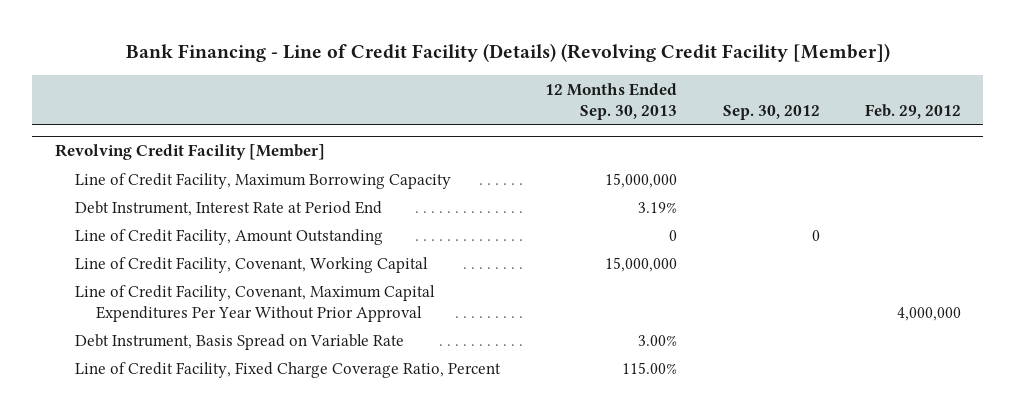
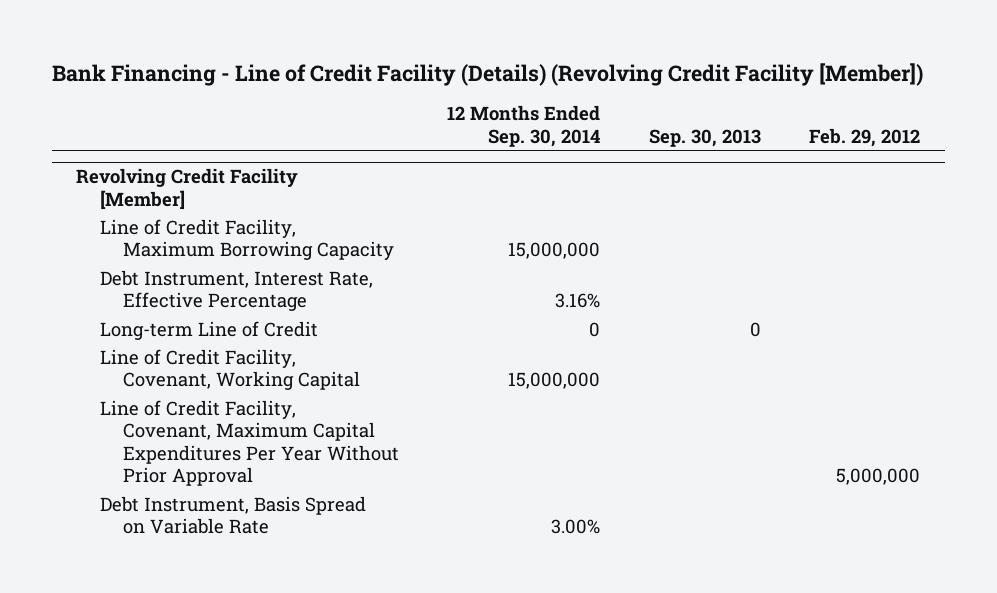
[545,82,678,120] 12 Months Ended Sep. 30, 2013 -> none
[722,104,820,120] Sep. 30, 2012 -> none
none -> [447,105,601,147] 12 Months Ended Sep. 30, 2014
none -> [648,128,761,147] Sep. 30, 2013
[75,200,383,216] Debt Instrument, Interest Rate at Period End -> none
[75,228,384,245] Line of Credit Facility, Amount Outstanding -> none
none -> [99,269,373,312] Debt Instrument, Interest Rate, Effective Percentage
none -> [99,320,318,340] Long-term Line of Credit
[896,306,961,321] 4,000,000 -> [836,468,921,486] 5,000,000
[75,361,502,378] Line of Credit Facility, Fixed Charge Coverage Ratio, Percent -> none

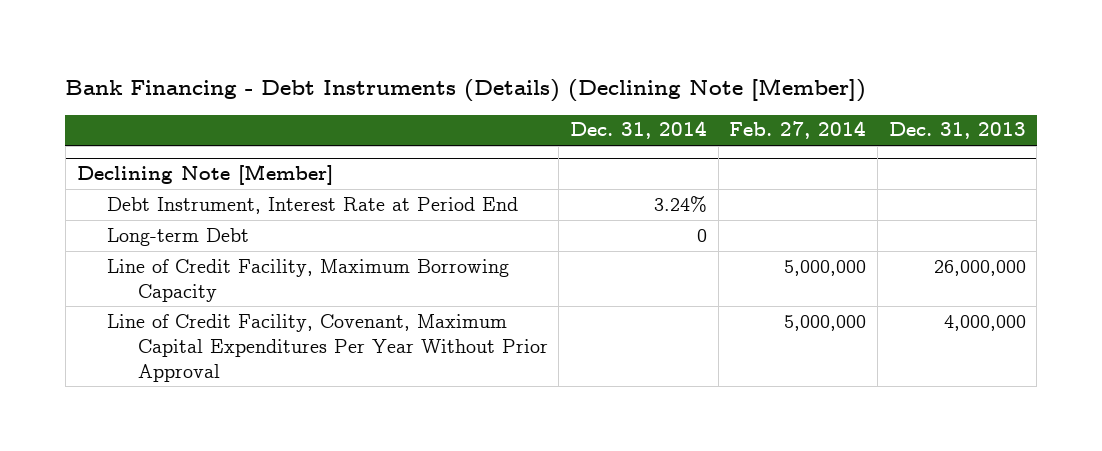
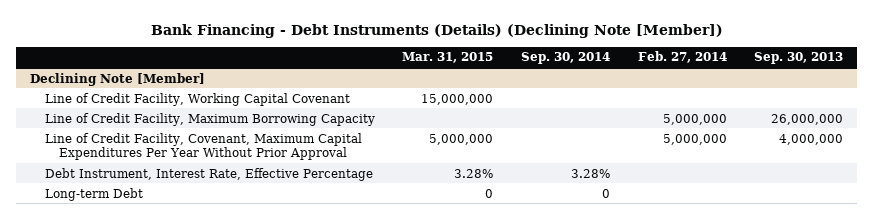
[569,121,707,140] Dec. 31, 2014 -> none
[888,122,1026,140] Dec. 31, 2013 -> none
none -> [402,52,494,64] Mar. 31, 2015
none -> [520,52,610,65] Sep. 30, 2014
none -> [754,52,844,65] Sep. 30, 2013
[107,196,519,214] Debt Instrument, Interest Rate at Period End -> none
none -> [44,92,350,106] Line of Credit Facility, Working Capital Covenant
none -> [44,167,373,181] Debt Instrument, Interest Rate, Effective Percentage
[107,227,250,246] Long-term Debt -> [44,187,143,201] Long-term Debt

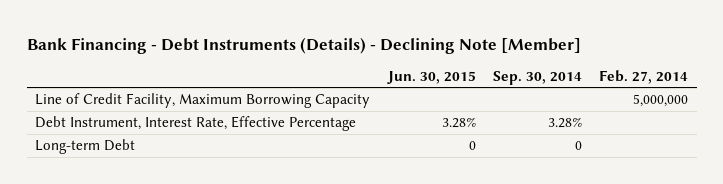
[150,24,723,39] Bank Financing - Debt Instruments (Details) (Declining Note [Member]) -> [26,36,581,54] Bank Financing - Debt Instruments (Details) - Declining Note [Member]
[402,52,494,64] Mar. 31, 2015 -> none
[754,52,844,65] Sep. 30, 2013 -> none
none -> [386,70,476,84] Jun. 30, 2015
[30,72,206,86] Declining Note [Member] -> none
[44,92,350,106] Line of Credit Facility, Working Capital Covenant -> none
[44,132,362,161] Line of Credit Facility, Covenant, Maximum Capital Expenditures Per Year Without Prior Approval -> none

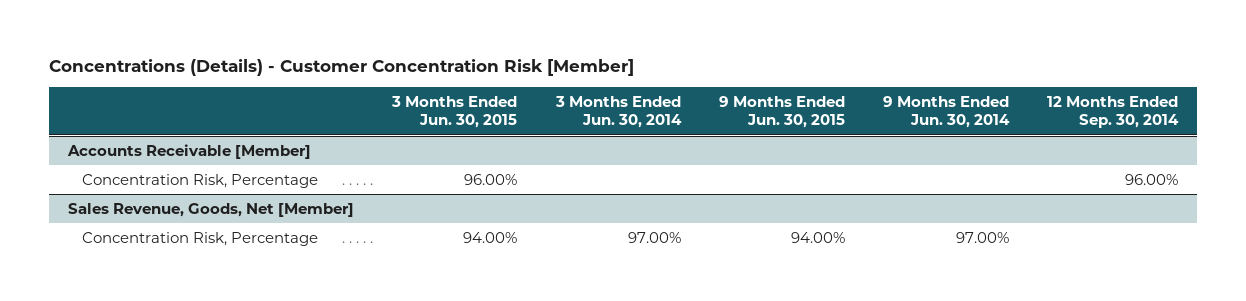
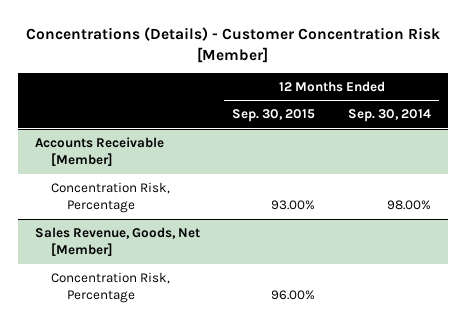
[391,95,518,129] 3 Months Ended Jun. 30, 2015 -> none
[554,95,682,129] 3 Months Ended Jun. 30, 2014 -> none
[718,95,845,129] 9 Months Ended Jun. 30, 2015 -> none
[882,95,1010,129] 9 Months Ended Jun. 30, 2014 -> none
none -> [232,109,316,123] Sep. 30, 2015
[1125,173,1179,185] 96.00% -> [387,200,432,211] 98.00%

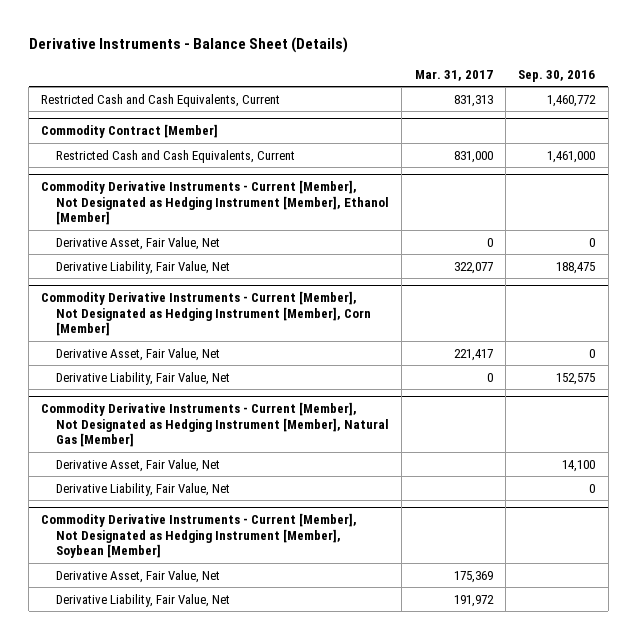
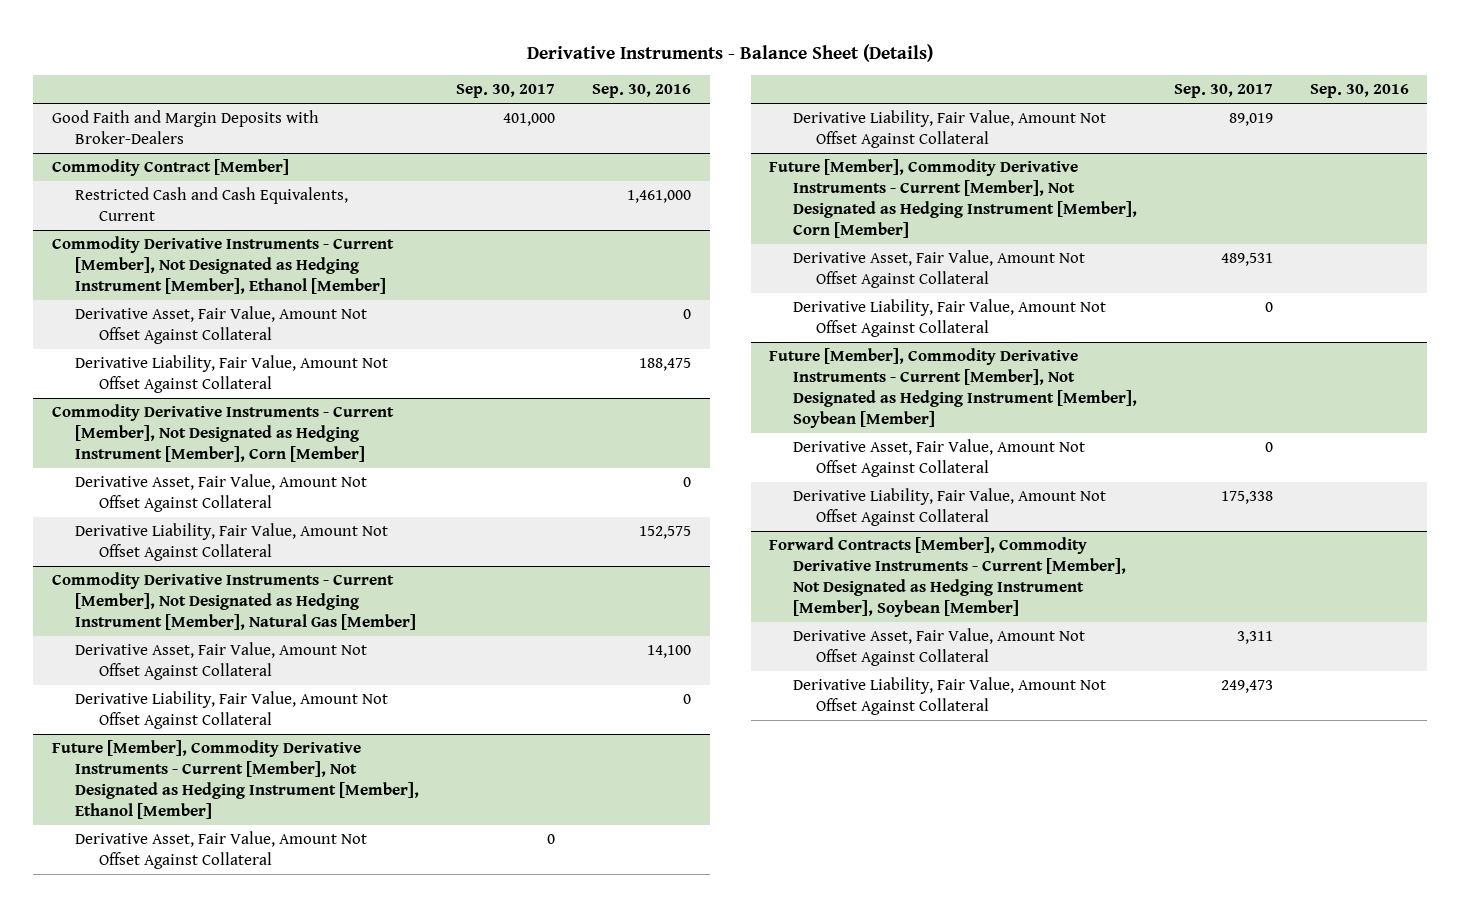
[414,70,493,82] Mar. 31, 2017 -> none
none -> [456,84,556,99] Sep. 30, 2017
[41,93,281,107] Restricted Cash and Cash Equivalents, Current -> none
none -> [51,110,319,145] Good Faith and Margin Deposits with Broker-Dealers
[56,236,221,250] Derivative Asset, Fair Value, Net -> [75,306,368,345] Derivative Asset, Fair Value, Amount Not Offset Against Collateral
[56,260,231,274] Derivative Liability, Fair Value, Net -> [75,355,389,394] Derivative Liability, Fair Value, Amount Not Offset Against Collateral
[56,347,221,361] Derivative Asset, Fair Value, Net -> [75,474,368,513] Derivative Asset, Fair Value, Amount Not Offset Against Collateral
[56,371,231,385] Derivative Liability, Fair Value, Net -> [75,523,389,562] Derivative Liability, Fair Value, Amount Not Offset Against Collateral
[56,458,221,472] Derivative Asset, Fair Value, Net -> [75,642,368,681] Derivative Asset, Fair Value, Amount Not Offset Against Collateral
[56,482,231,496] Derivative Liability, Fair Value, Net -> [75,691,389,730] Derivative Liability, Fair Value, Amount Not Offset Against Collateral
none -> [51,740,420,820] Future [Member], Commodity Derivative Instruments - Current [Member], Not Designated as Hedging Instrument [Member], Ethanol [Member]
none -> [75,831,368,870] Derivative Asset, Fair Value, Amount Not Offset Against Collateral
none -> [792,110,1106,149] Derivative Liability, Fair Value, Amount Not Offset Against Collateral
none -> [769,159,1137,239] Future [Member], Commodity Derivative Instruments - Current [Member], Not Designated as Hedging Instrument [Member], Corn [Member]
none -> [792,250,1085,289] Derivative Asset, Fair Value, Amount Not Offset Against Collateral
none -> [792,299,1106,338] Derivative Liability, Fair Value, Amount Not Offset Against Collateral
[41,513,358,559] Commodity Derivative Instruments - Current [Member], Not Designated as Hedging Instrument [Member], Soybean [Member] -> [769,348,1137,429] Future [Member], Commodity Derivative Instruments - Current [Member], Not Designated as Hedging Instrument [Member], Soybean [Member]
[56,569,221,583] Derivative Asset, Fair Value, Net -> [792,439,1085,478] Derivative Asset, Fair Value, Amount Not Offset Against Collateral
[56,593,231,607] Derivative Liability, Fair Value, Net -> [792,488,1106,527] Derivative Liability, Fair Value, Amount Not Offset Against Collateral
none -> [769,537,1126,618] Forward Contracts [Member], Commodity Derivative Instruments - Current [Member], Not Designated as Hedging Instrument [Member], Soybean [Member]
none -> [792,628,1085,667] Derivative Asset, Fair Value, Amount Not Offset Against Collateral
none -> [792,677,1106,716] Derivative Liability, Fair Value, Amount Not Offset Against Collateral

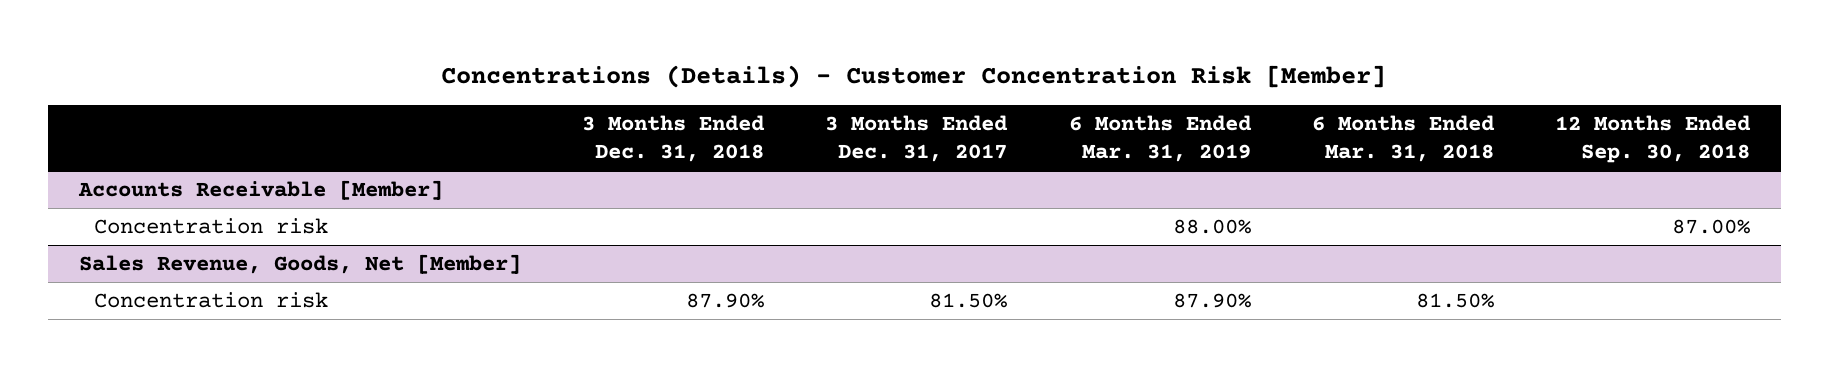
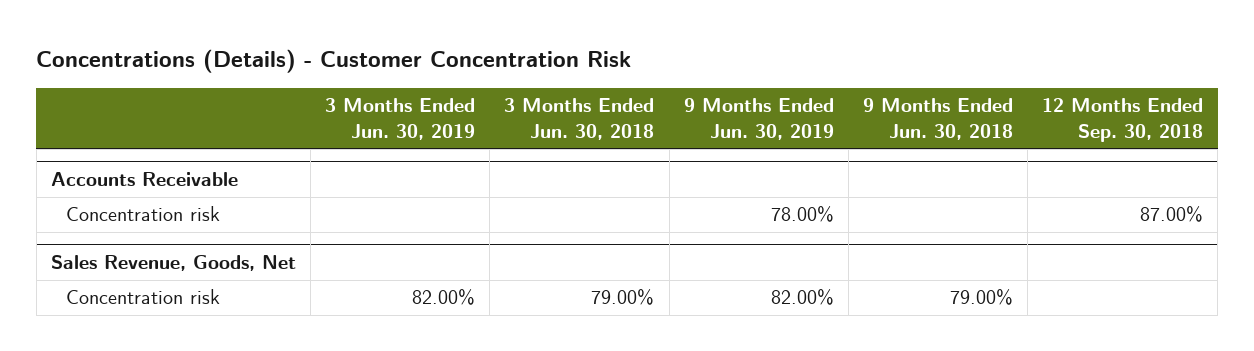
[441,64,1387,88] Concentrations (Details) - Customer Concentration Risk [Member] -> [36,49,632,74] Concentrations (Details) - Customer Concentration Risk
[581,114,765,163] 3 Months Ended Dec. 31, 2018 -> none
[825,114,1009,163] 3 Months Ended Dec. 31, 2017 -> none
[1068,114,1252,163] 6 Months Ended Mar. 31, 2019 -> none
[1311,114,1495,163] 6 Months Ended Mar. 31, 2018 -> none
none -> [325,97,476,140] 3 Months Ended Jun. 30, 2019
none -> [504,97,655,140] 3 Months Ended Jun. 30, 2018
none -> [683,97,834,140] 9 Months Ended Jun. 30, 2019
none -> [862,97,1013,140] 9 Months Ended Jun. 30, 2018
[77,179,443,200] Accounts Receivable [Member] -> [50,172,238,187] Accounts Receivable
[78,253,521,274] Sales Revenue, Goods, Net [Member] -> [50,255,296,272] Sales Revenue, Goods, Net

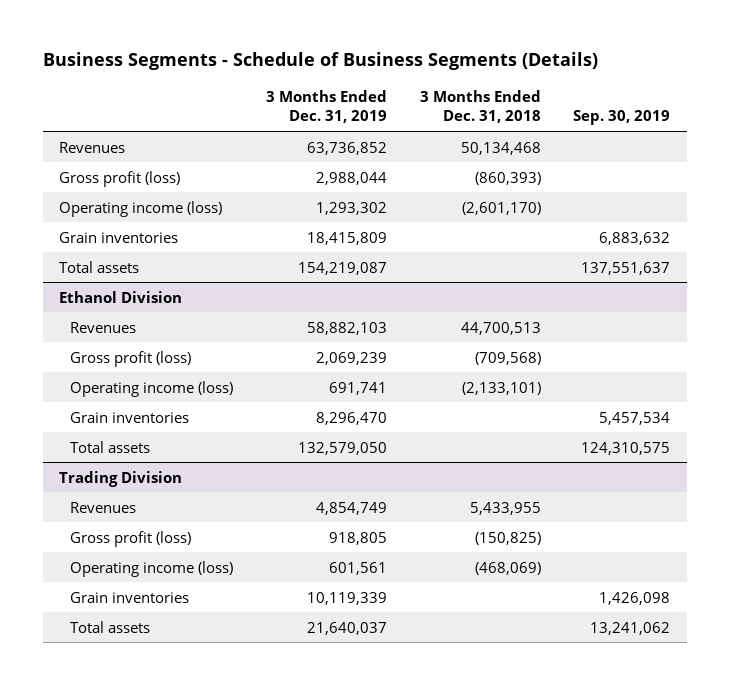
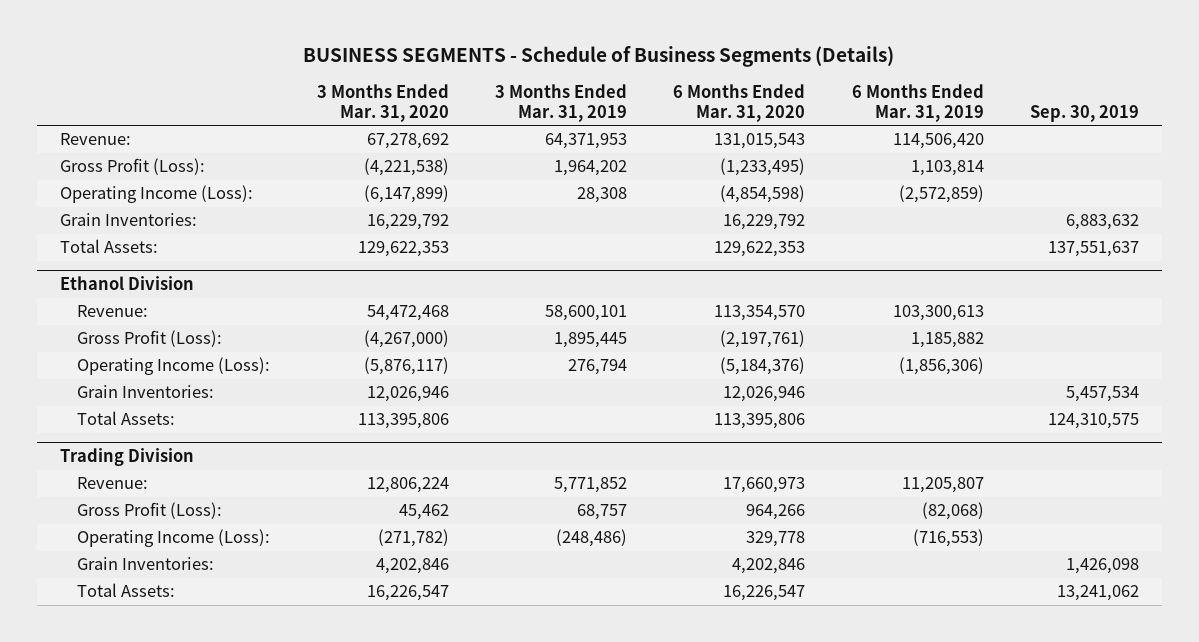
[42,52,598,71] Business Segments - Schedule of Business Segments (Details) -> [303,46,895,68] BUSINESS SEGMENTS - Schedule of Business Segments (Details)
[265,89,387,124] 3 Months Ended Dec. 31, 2019 -> none
[419,89,541,124] 3 Months Ended Dec. 31, 2018 -> none
none -> [316,84,449,122] 3 Months Ended Mar. 31, 2020
none -> [494,84,627,122] 3 Months Ended Mar. 31, 2019
none -> [673,84,806,122] 6 Months Ended Mar. 31, 2020
none -> [851,84,984,122] 6 Months Ended Mar. 31, 2019
[58,141,125,153] Revenues -> [59,133,131,146] Revenue:
[58,170,180,187] Gross profit (loss) -> [59,158,205,176] Gross Profit (Loss):
[58,200,222,217] Operating income (loss) -> [59,185,253,204] Operating Income (Loss):
[58,231,178,243] Grain inventories -> [59,213,197,227] Grain Inventories:
[58,260,139,273] Total assets -> [59,239,158,254] Total Assets:
[70,321,137,333] Revenues -> [77,305,149,318] Revenue:
[70,350,192,367] Gross profit (loss) -> [77,330,223,348] Gross Profit (Loss):
[70,380,234,397] Operating income (loss) -> [77,357,271,376] Operating Income (Loss):
[70,411,190,423] Grain inventories -> [77,385,215,399] Grain Inventories:
[70,440,151,453] Total assets -> [77,411,176,426] Total Assets:
[70,501,137,513] Revenues -> [77,477,149,490] Revenue:
[70,530,192,547] Gross profit (loss) -> [77,502,223,520] Gross Profit (Loss):
[70,560,234,577] Operating income (loss) -> [77,529,271,548] Operating Income (Loss):
[70,591,190,603] Grain inventories -> [77,557,215,571] Grain Inventories:
[70,620,151,633] Total assets -> [77,583,176,598] Total Assets:

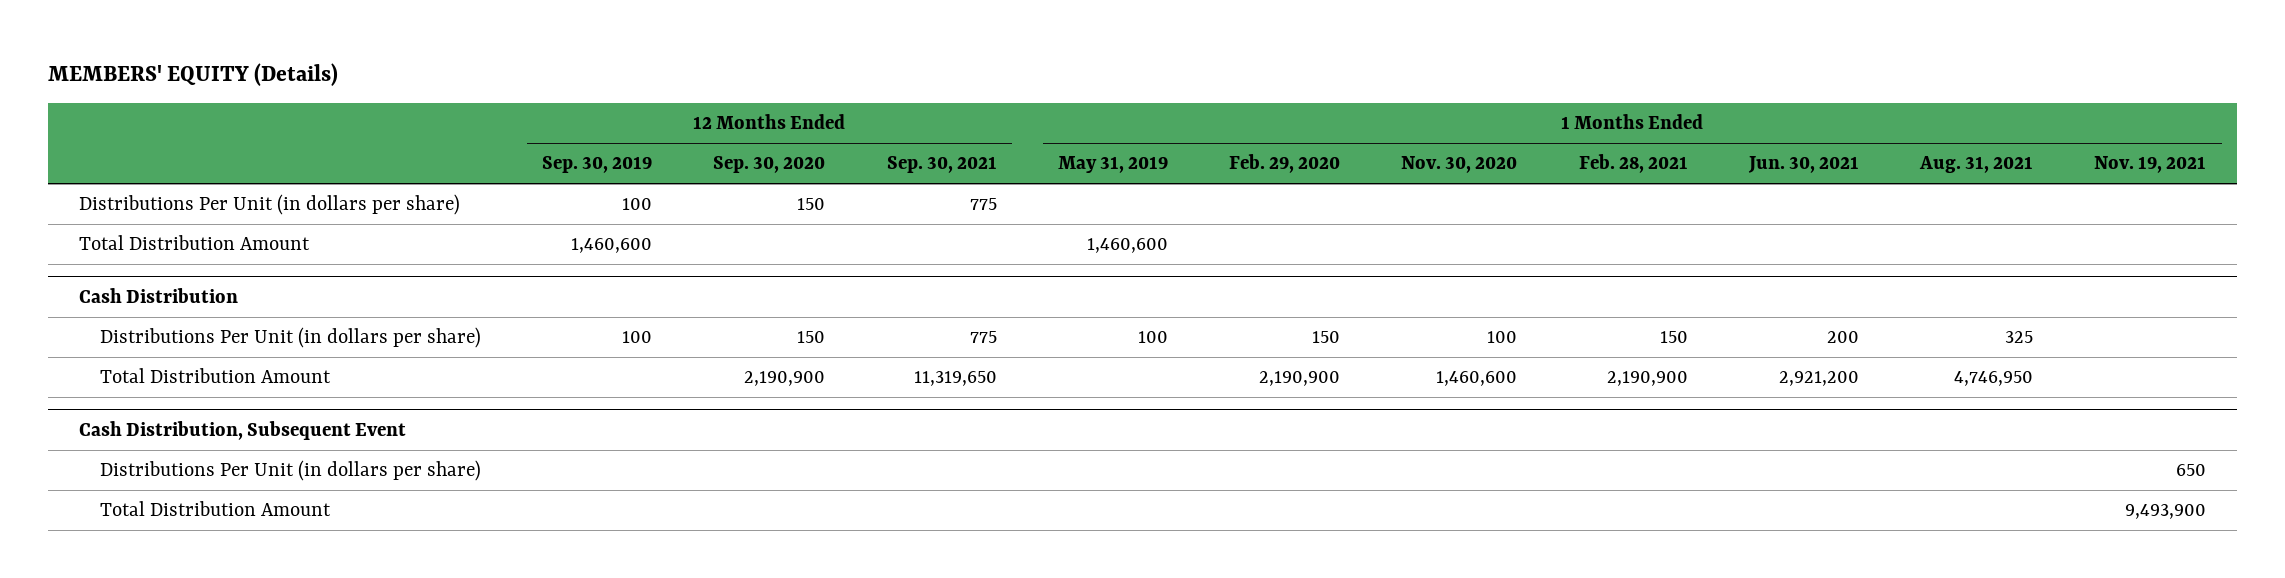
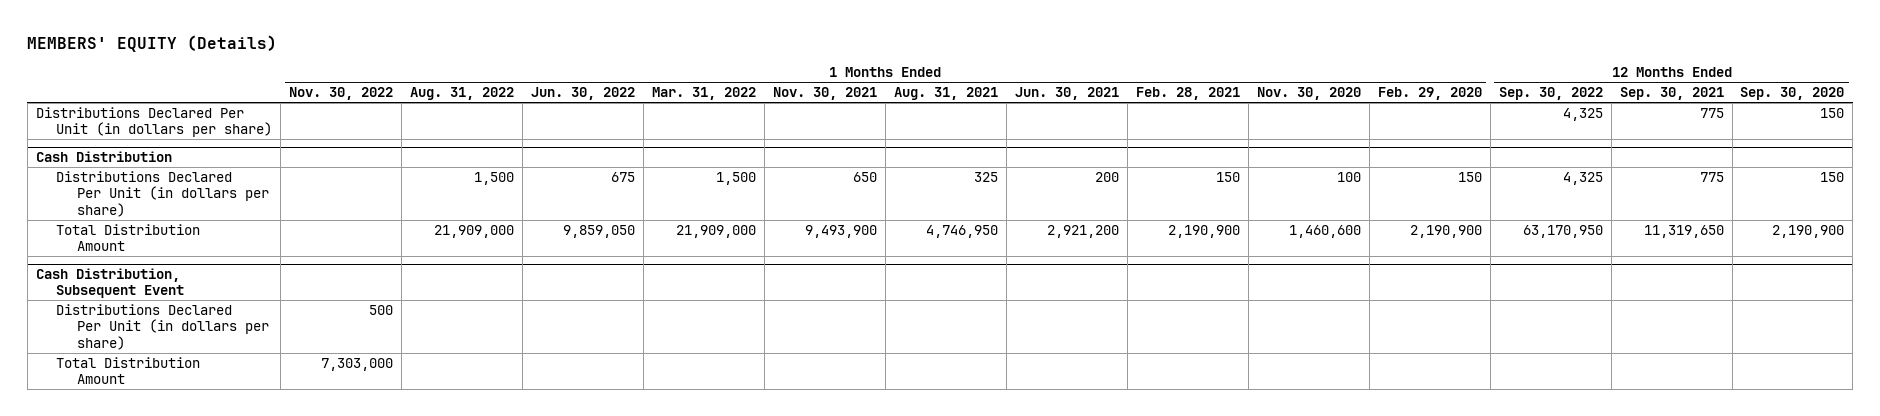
[542,156,653,174] Sep. 30, 2019 -> none
[1057,156,1168,174] May 31, 2019 -> none
[2094,156,2207,174] Nov. 19, 2021 -> none
none -> [289,87,394,101] Nov. 30, 2022
none -> [410,87,515,101] Aug. 31, 2022
none -> [531,87,636,101] Jun. 30, 2022
none -> [652,87,757,101] Mar. 31, 2022
none -> [772,87,877,101] Nov. 30, 2021
none -> [1498,87,1603,101] Sep. 30, 2022
[78,235,310,251] Total Distribution Amount -> none
[78,194,460,216] Distributions Per Unit (in dollars per share) -> [35,106,273,138] Distributions Declared Per Unit (in dollars per share)
[99,327,481,349] Distributions Per Unit (in dollars per share) -> [56,170,269,217] Distributions Declared Per Unit (in dollars per share)
[99,460,481,482] Distributions Per Unit (in dollars per share) -> [56,303,269,350] Distributions Declared Per Unit (in dollars per share)

